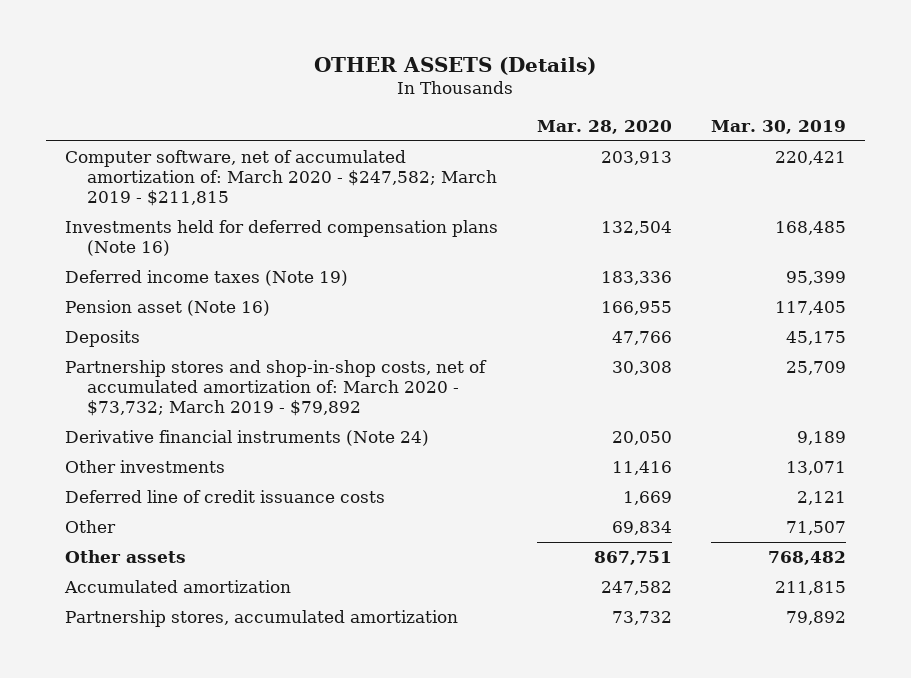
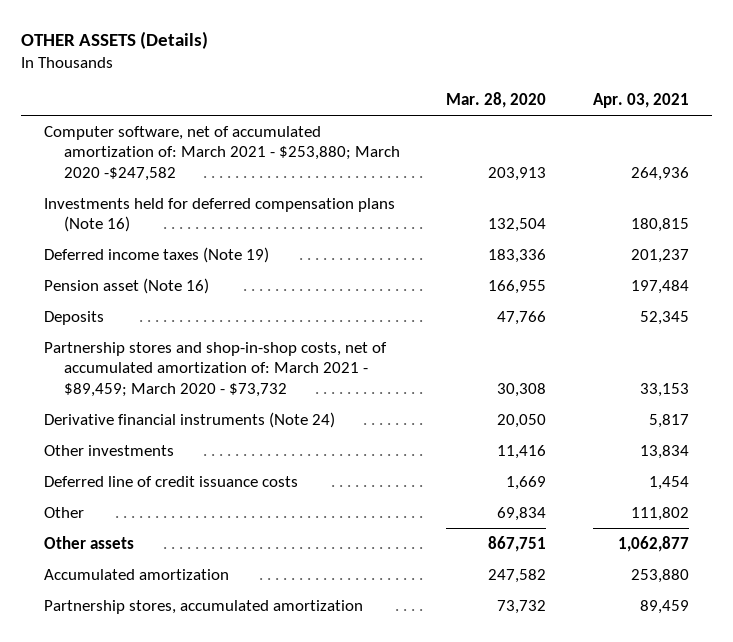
[710,120,846,135] Mar. 30, 2019 -> none
none -> [593,93,690,109] Apr. 03, 2021
[64,149,498,207] Computer software, net of accumulated amortization of: March 2020 - $247,582; March 2019 - $211,815 -> [44,125,400,181] Computer software, net of accumulated amortization of: March 2021 - $253,880; March 2020 -$247,582
[64,359,487,417] Partnership stores and shop-in-shop costs, net of accumulated amortization of: March 2020 - $73,732; March 2019 - $79,892 -> [44,341,388,397] Partnership stores and shop-in-shop costs, net of accumulated amortization of: March 2021 - $89,459; March 2020 - $73,732

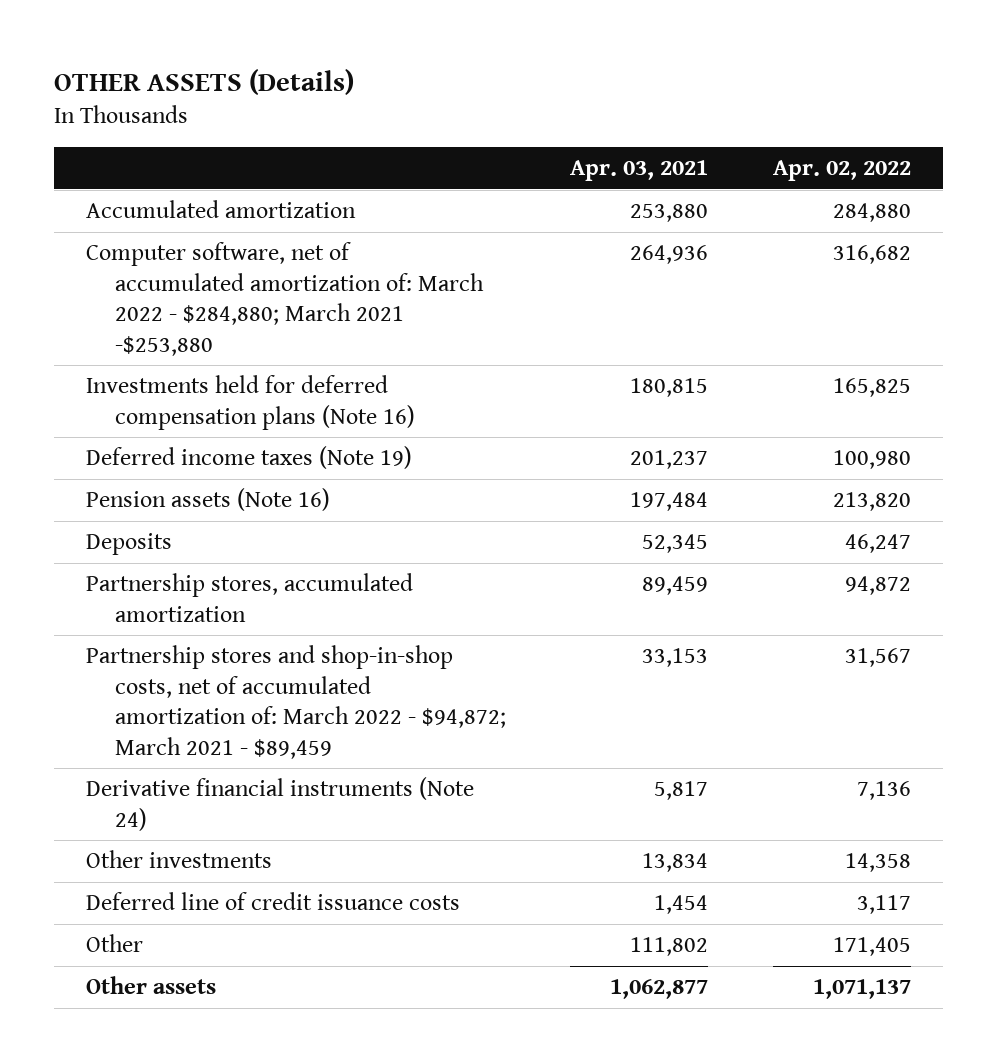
[446,92,547,109] Mar. 28, 2020 -> none
none -> [772,160,911,182] Apr. 02, 2022
[44,568,230,580] Accumulated amortization -> [86,200,357,219] Accumulated amortization
[44,125,400,181] Computer software, net of accumulated amortization of: March 2021 - $253,880; March 2020 -$247,582 -> [86,242,484,356] Computer software, net of accumulated amortization of: March 2022 - $284,880; March 2021 -$253,880
[44,277,210,294] Pension asset (Note 16) -> [86,488,331,512] Pension assets (Note 16)
[44,599,364,614] Partnership stores, accumulated amortization -> [86,573,414,622] Partnership stores, accumulated amortization
[44,341,388,397] Partnership stores and shop-in-shop costs, net of accumulated amortization of: March 2021 - $89,459; March 2020 - $73,732 -> [86,645,506,759] Partnership stores and shop-in-shop costs, net of accumulated amortization of: March 2022 - $94,872; March 2021 - $89,459

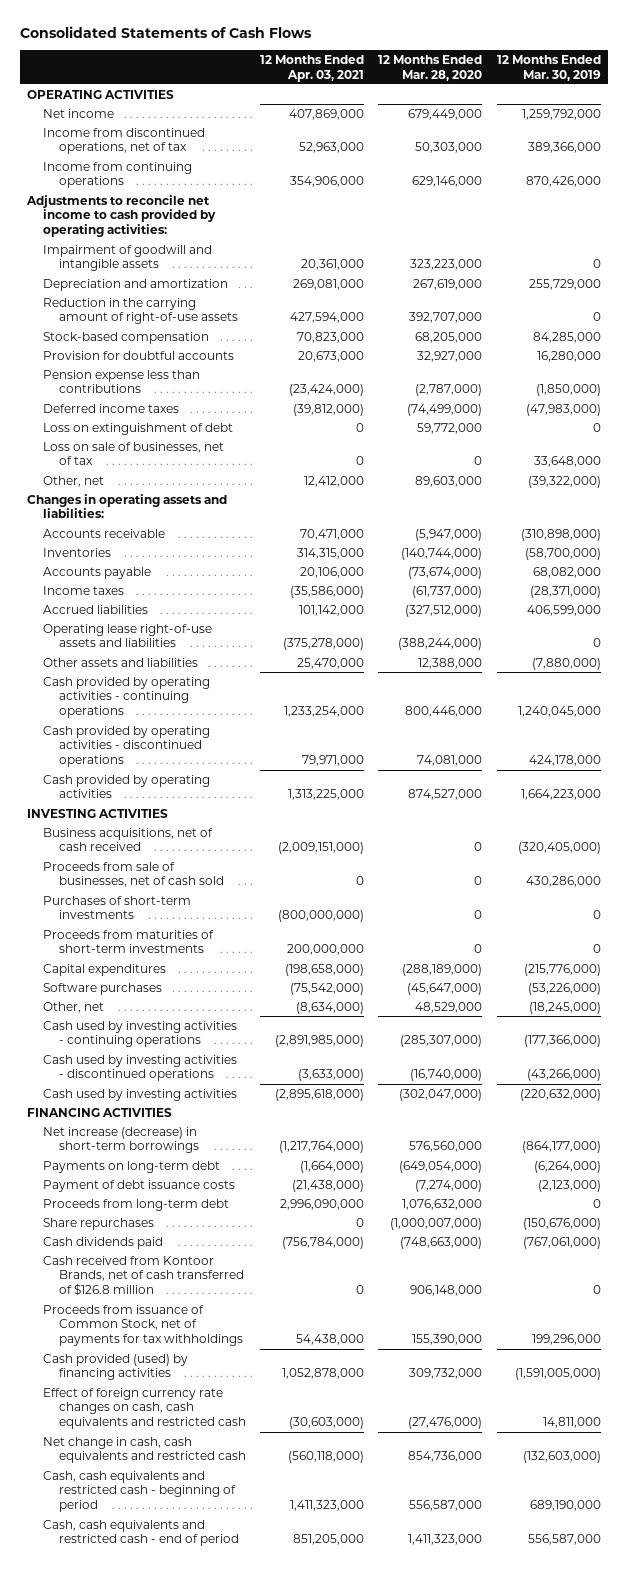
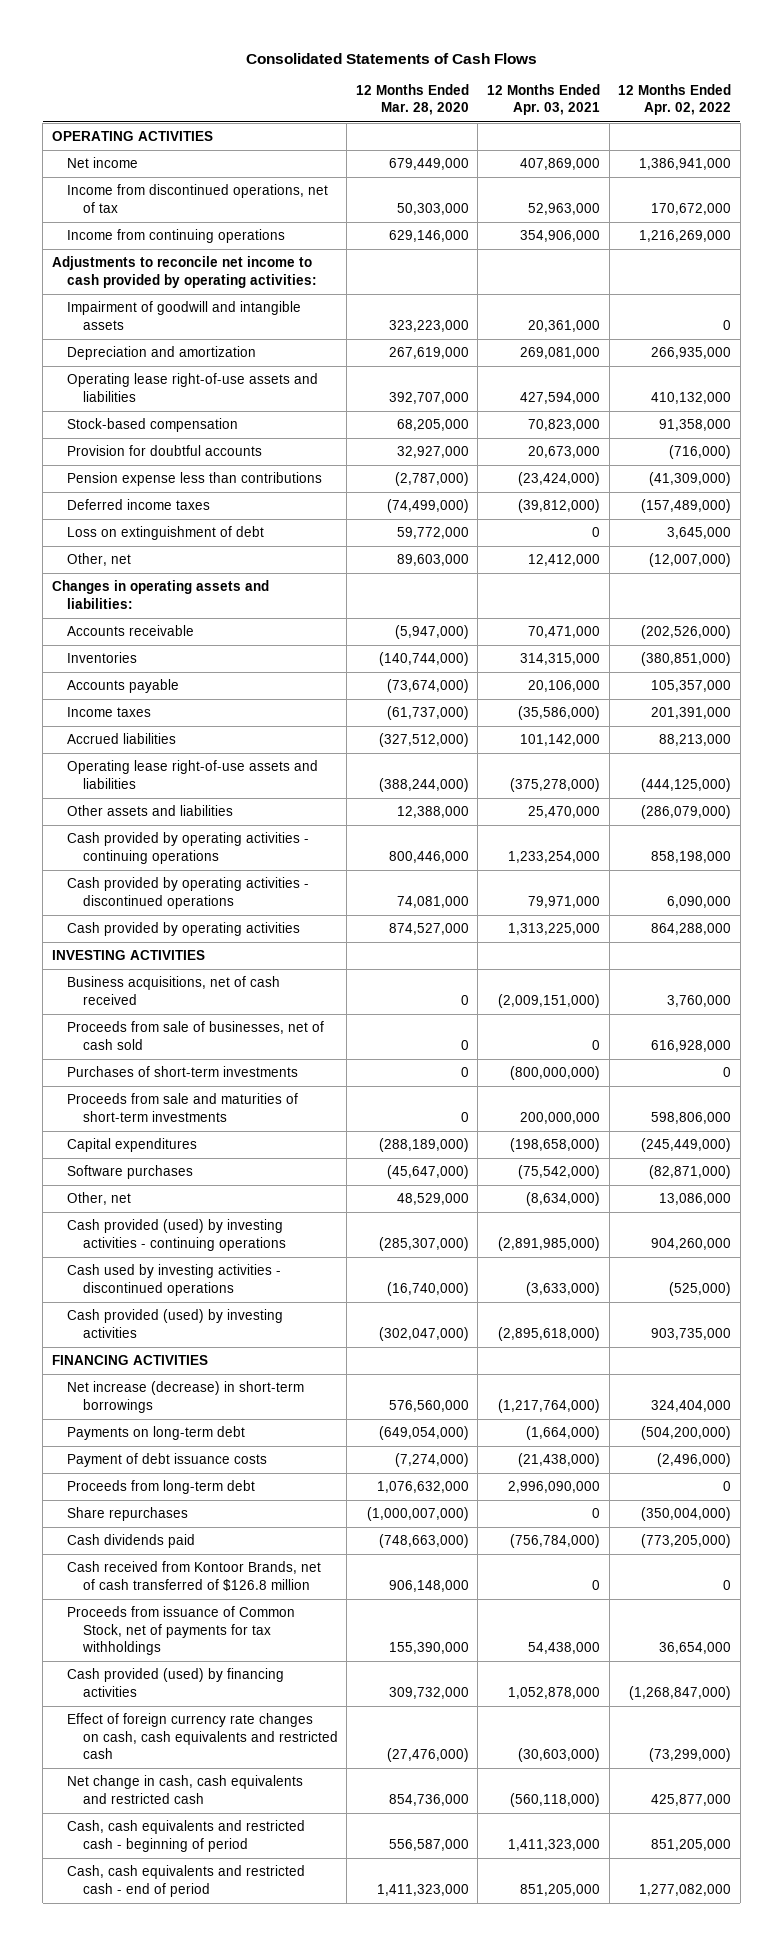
[496,54,601,81] 12 Months Ended Mar. 30, 2019 -> none
none -> [618,84,732,116] 12 Months Ended Apr. 02, 2022
[42,297,238,325] Reduction in the carrying amount of right-of-use assets -> [67,373,319,402] Operating lease right-of-use assets and liabilities
[42,441,224,466] Loss on sale of businesses, net of tax -> none
[42,929,214,954] Proceeds from maturities of short-term investments -> [67,1093,299,1122] Proceeds from sale and maturities of short-term investments
[42,1020,237,1048] Cash used by investing activities - continuing operations -> [67,1219,286,1251] Cash provided (used) by investing activities - continuing operations
[42,1088,237,1101] Cash used by investing activities -> [67,1309,284,1338] Cash provided (used) by investing activities

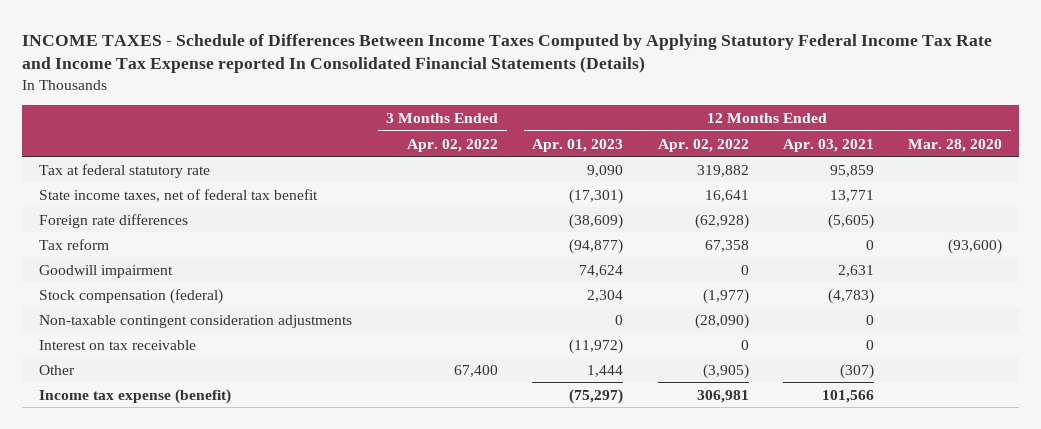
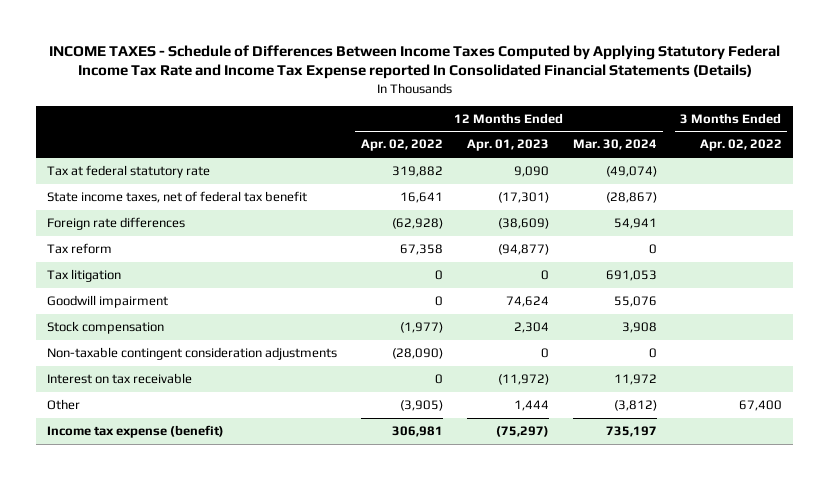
[782,138,874,152] Apr. 03, 2021 -> none
[908,138,1003,152] Mar. 28, 2020 -> none
none -> [572,139,657,151] Mar. 30, 2024
none -> [47,269,122,283] Tax litigation
[38,288,223,304] Stock compensation (federal) -> [47,321,165,335] Stock compensation

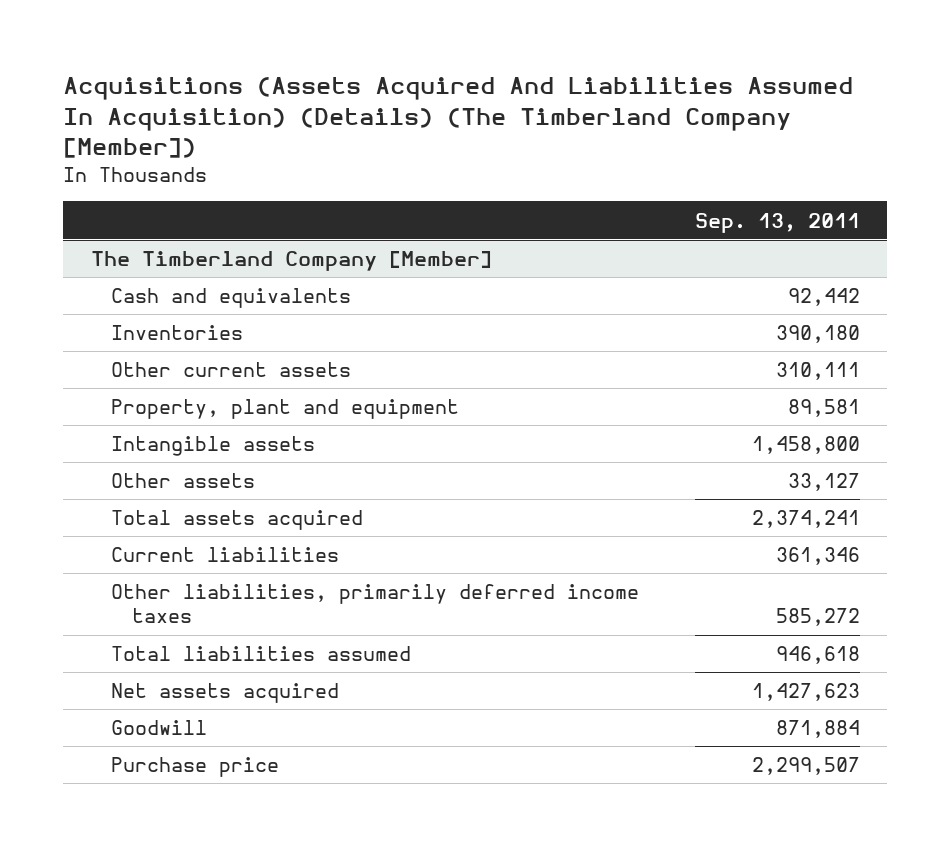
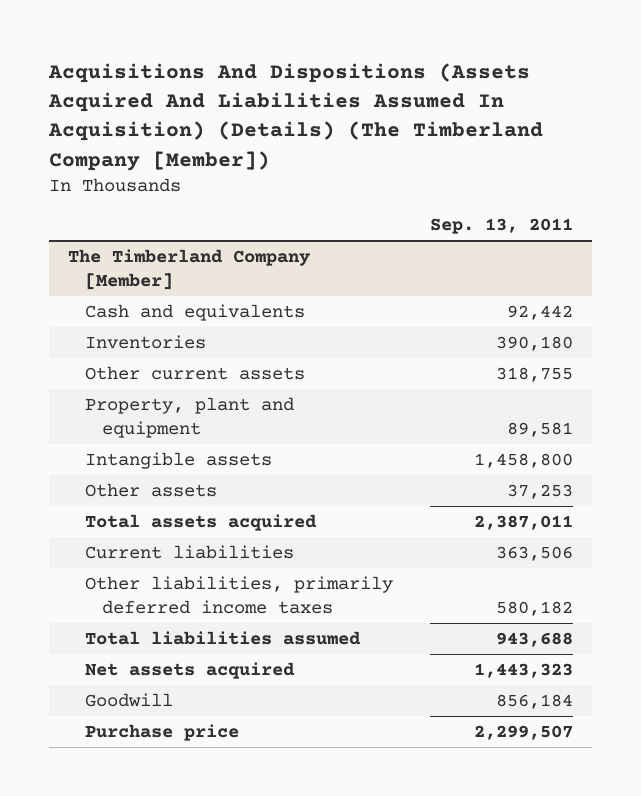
[63,76,854,159] Acquisitions (Assets Acquired And Liabilities Assumed In Acquisition) (Details) (The Timberland Company [Member]) -> [48,63,544,171] Acquisitions And Dispositions (Assets Acquired And Liabilities Assumed In Acquisition) (Details) (The Timberland Company [Member])
[775,362,860,381] 310,111 -> [496,366,574,382] 318,755
[787,473,860,492] 33,127 -> [507,483,574,499] 37,253
[751,510,860,529] 2,374,241 -> [474,514,574,530] 2,387,011
[775,547,860,566] 361,346 -> [496,545,574,561] 363,506
[775,608,860,627] 585,272 -> [496,600,574,616] 580,182
[775,646,860,665] 946,618 -> [496,631,574,647] 943,688
[751,683,860,702] 1,427,623 -> [474,662,574,678] 1,443,323
[775,720,860,739] 871,884 -> [496,693,574,709] 856,184

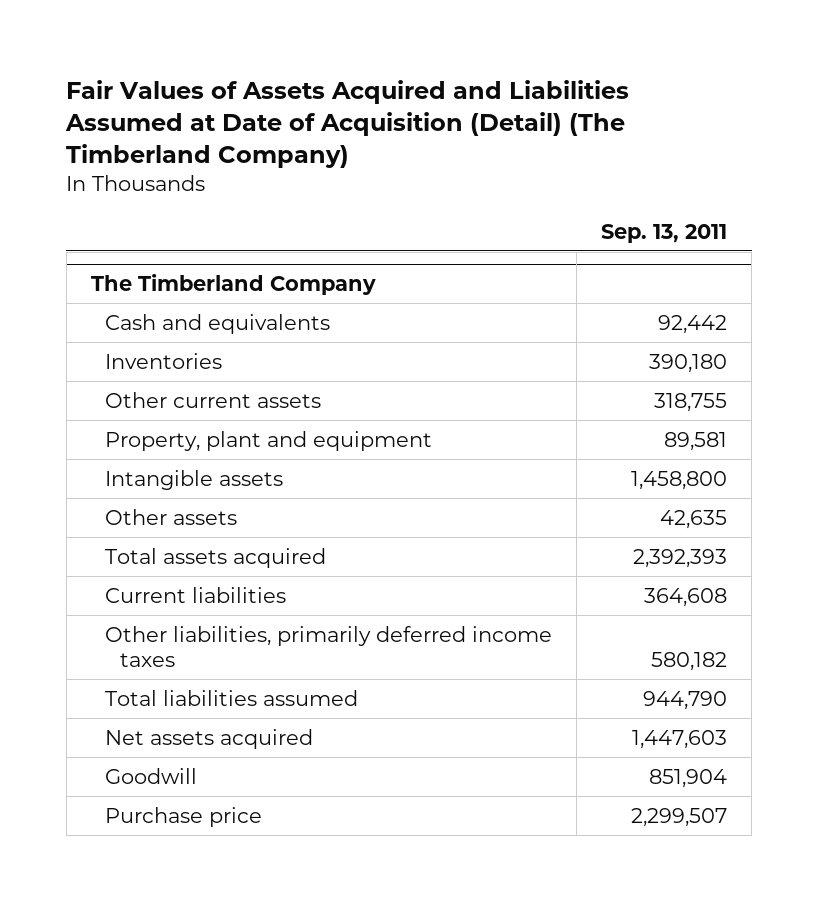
[48,63,544,171] Acquisitions And Dispositions (Assets Acquired And Liabilities Assumed In Acquisition) (Details) (The Timberland Company [Member]) -> [65,79,630,169] Fair Values of Assets Acquired and Liabilities Assumed at Date of Acquisition (Detail) (The Timberland Company)
[67,248,311,290] The Timberland Company [Member] -> [90,274,376,296] The Timberland Company
[507,483,574,499] 37,253 -> [660,509,728,529] 42,635
[474,514,574,530] 2,387,011 -> [633,548,728,568] 2,392,393
[496,545,574,561] 363,506 -> [644,587,728,607] 364,608
[496,631,574,647] 943,688 -> [643,690,728,710] 944,790
[474,662,574,678] 1,443,323 -> [632,729,728,749] 1,447,603
[496,693,574,709] 856,184 -> [649,768,728,788] 851,904

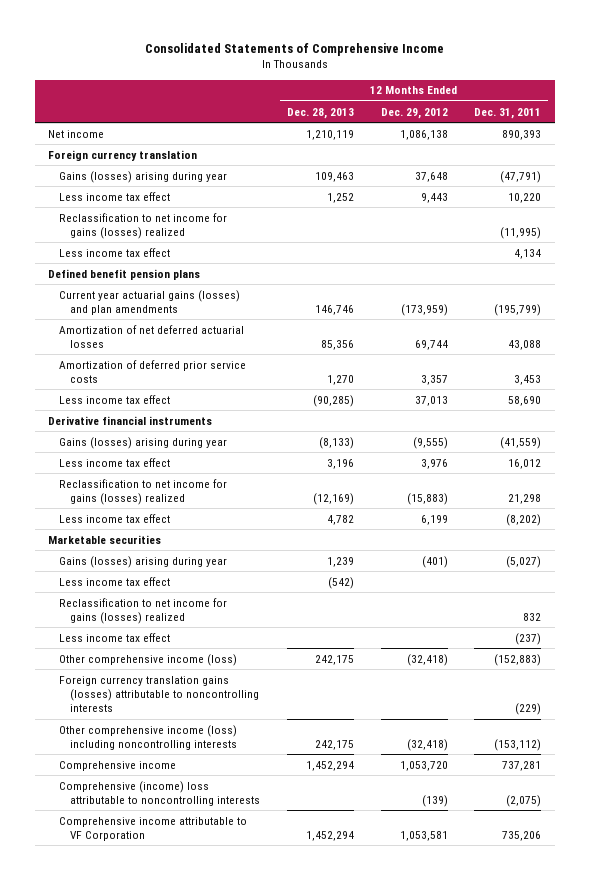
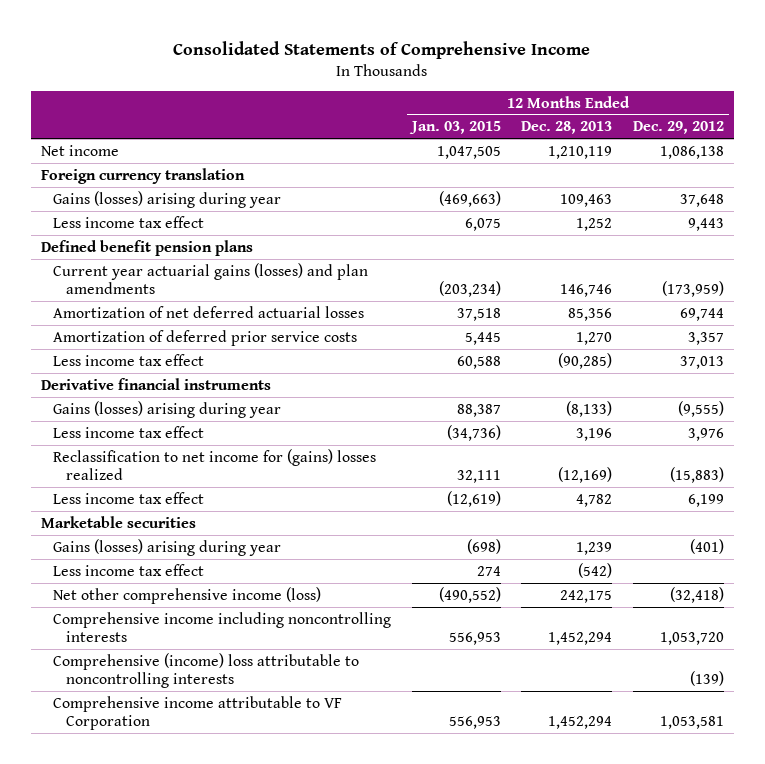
[474,107,542,119] Dec. 31, 2011 -> none
none -> [408,121,501,135] Jan. 03, 2015
[59,212,228,239] Reclassification to net income for gains (losses) realized -> none
[59,247,171,257] Less income tax effect -> none
[59,478,228,505] Reclassification to net income for gains (losses) realized -> [53,448,377,480] Reclassification to net income for (gains) losses realized
[59,597,228,624] Reclassification to net income for gains (losses) realized -> none
[59,632,171,642] Less income tax effect -> none
[59,653,238,666] Other comprehensive income (loss) -> none
[59,675,260,713] Foreign currency translation gains (losses) attributable to noncontrolling interests -> none
[59,724,238,750] Other comprehensive income (loss) including noncontrolling interests -> [53,586,322,604] Net other comprehensive income (loss)
[59,760,177,771] Comprehensive income -> [53,611,392,642] Comprehensive income including noncontrolling interests

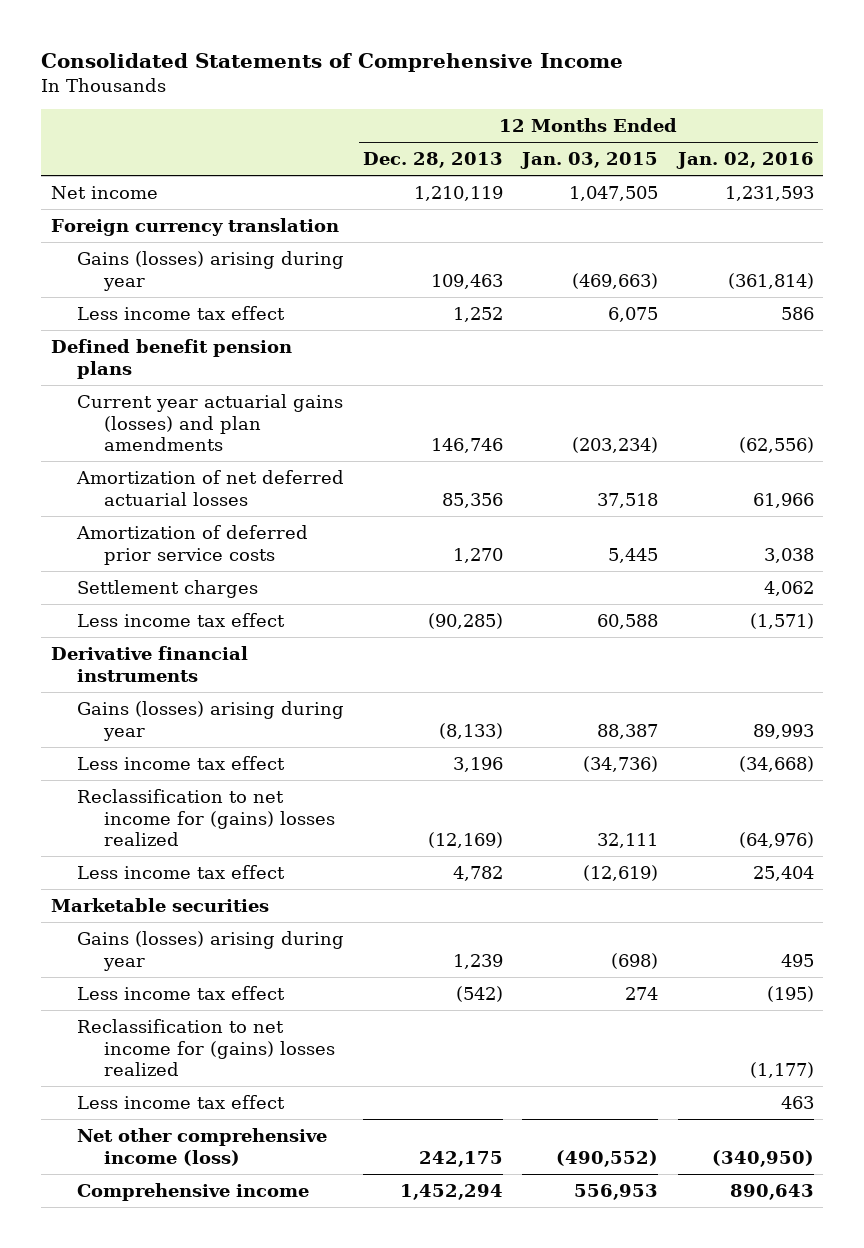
[632,121,724,135] Dec. 29, 2012 -> none
none -> [675,152,814,170] Jan. 02, 2016
none -> [77,579,259,598] Settlement charges
none -> [77,1018,336,1077] Reclassification to net income for (gains) losses realized
none -> [77,1094,286,1109] Less income tax effect
[53,611,392,642] Comprehensive income including noncontrolling interests -> none
[53,652,360,688] Comprehensive (income) loss attributable to noncontrolling interests -> none
[53,695,343,730] Comprehensive income attributable to VF Corporation -> [77,1182,310,1201] Comprehensive income

